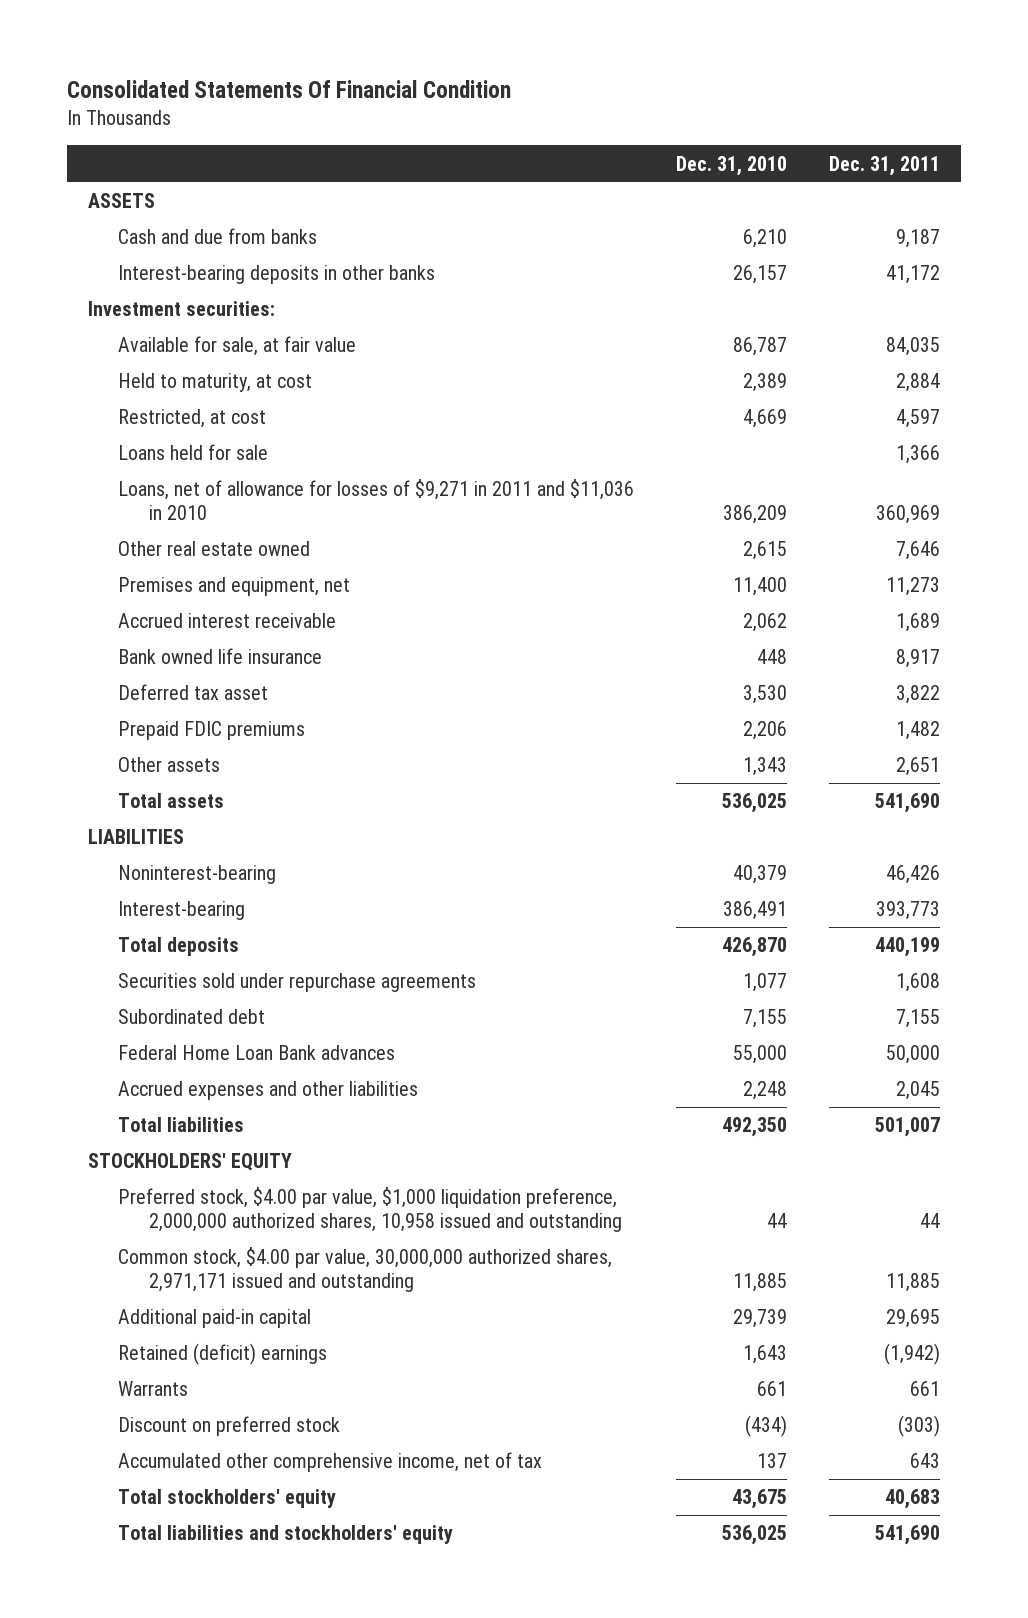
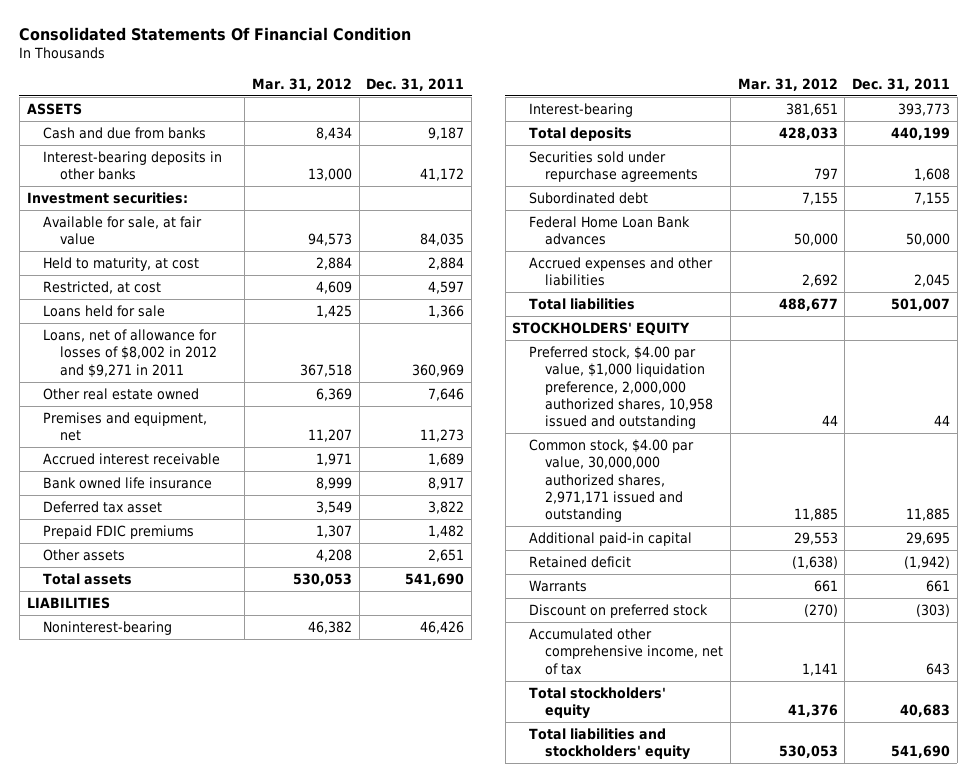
[676,155,788,176] Dec. 31, 2010 -> none
none -> [251,77,352,91] Mar. 31, 2012
[118,479,635,521] Loans, net of allowance for losses of $9,271 in 2011 and $11,036 in 2010 -> [43,328,218,378] Loans, net of allowance for losses of $8,002 in 2012 and $9,271 in 2011
[118,1343,328,1366] Retained (deficit) earnings -> [528,555,631,568] Retained deficit

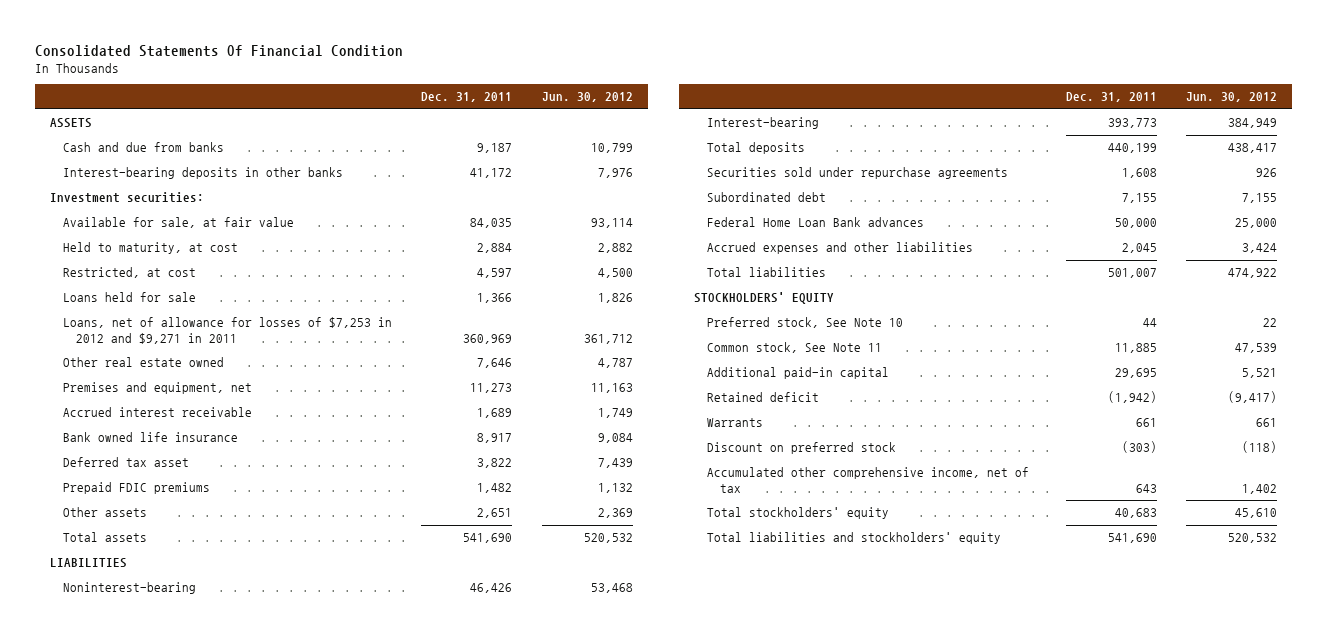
[251,77,352,91] Mar. 31, 2012 -> none
none -> [541,92,633,103] Jun. 30, 2012
[43,328,218,378] Loans, net of allowance for losses of $8,002 in 2012 and $9,271 in 2011 -> [62,317,392,344] Loans, net of allowance for losses of $7,253 in 2012 and $9,271 in 2011
[528,345,714,430] Preferred stock, $4.00 par value, $1,000 liquidation preference, 2,000,000 authorized shares, 10,958 issued and outstanding -> [707,317,904,329] Preferred stock, See Note 10
[528,438,694,523] Common stock, $4.00 par value, 30,000,000 authorized shares, 2,971,171 issued and outstanding -> [707,342,883,354] Common stock, See Note 11

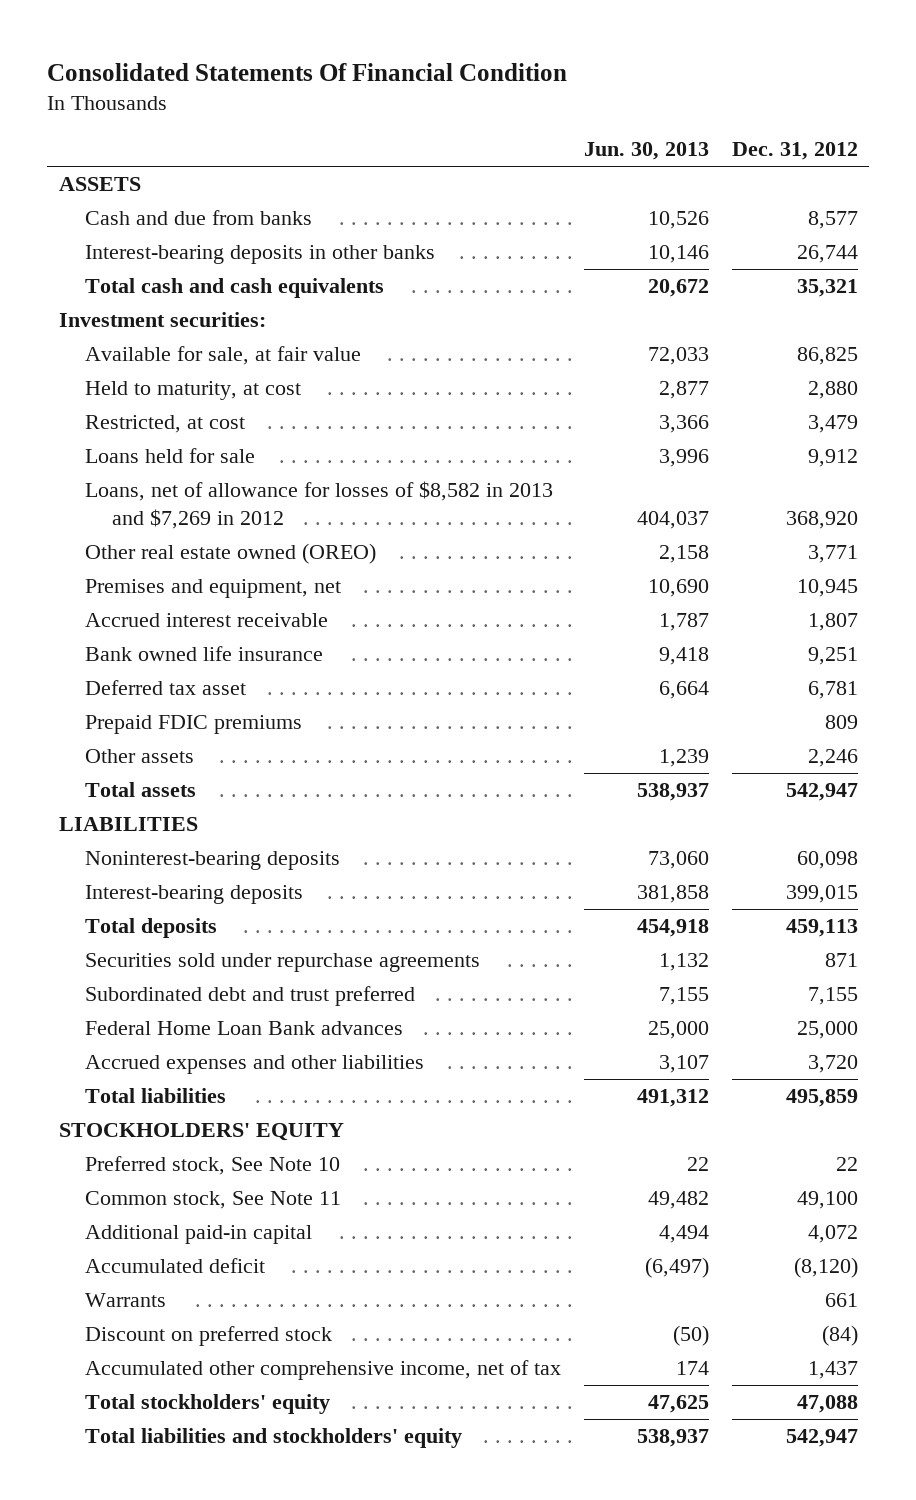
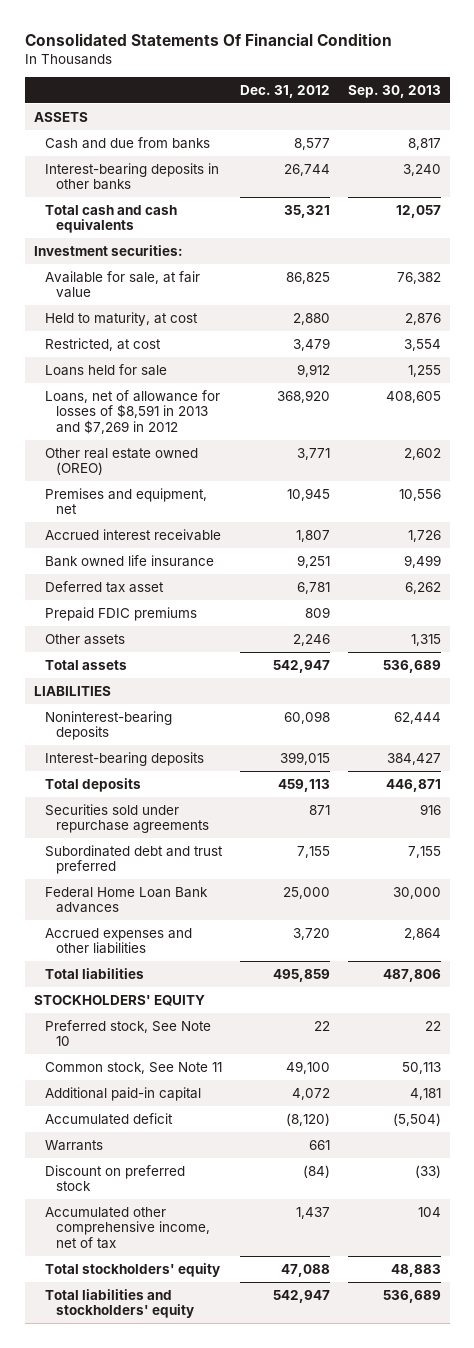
[583,142,709,161] Jun. 30, 2013 -> none
none -> [347,84,441,98] Sep. 30, 2013
[85,481,554,530] Loans, net of allowance for losses of $8,582 in 2013 and $7,269 in 2012 -> [44,389,220,434] Loans, net of allowance for losses of $8,591 in 2013 and $7,269 in 2012

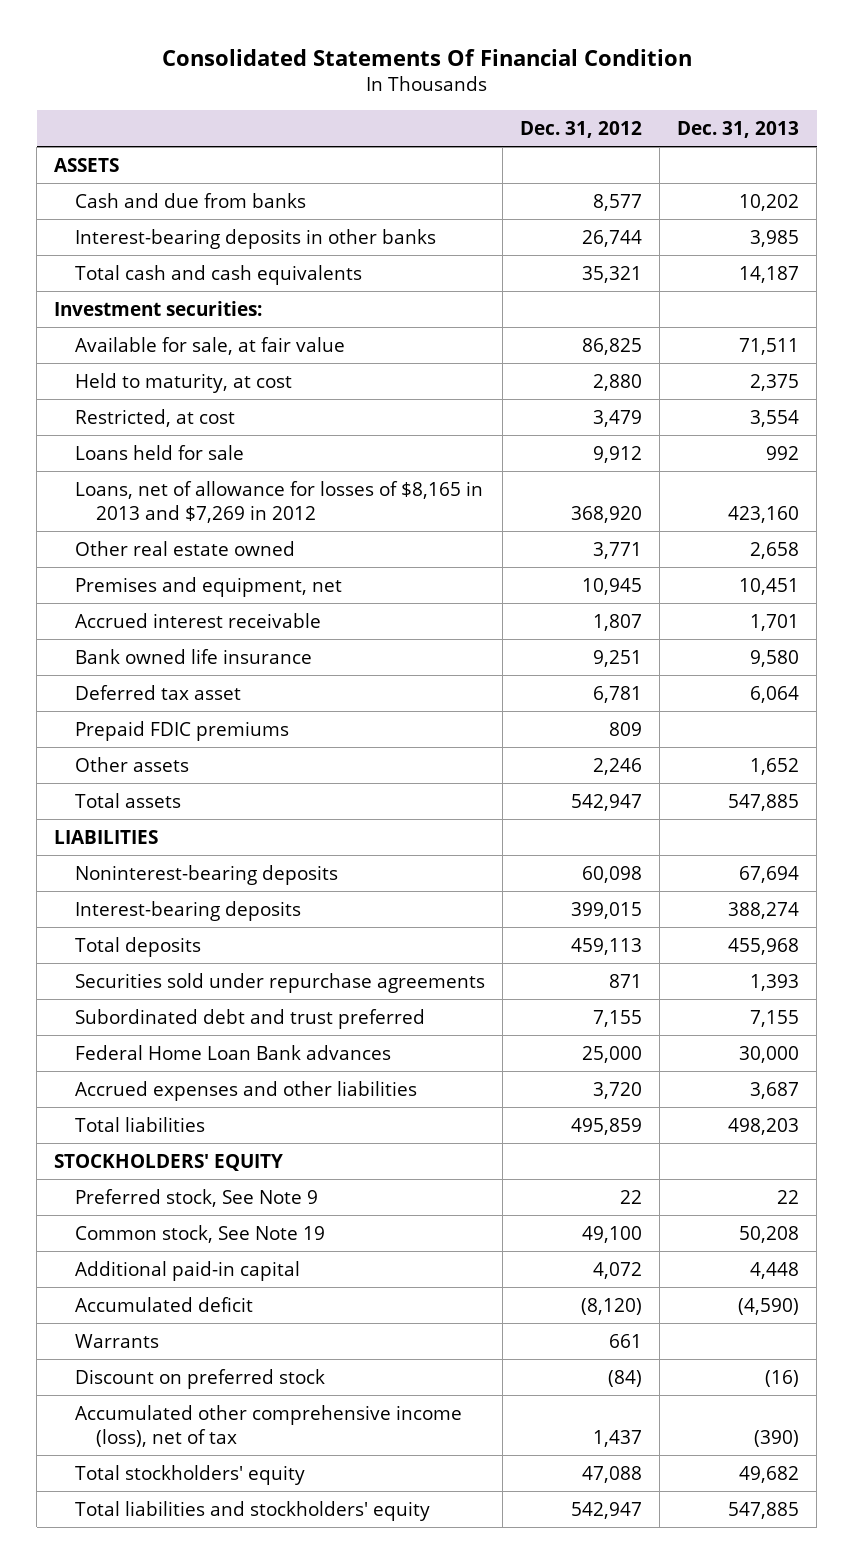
[347,84,441,98] Sep. 30, 2013 -> none
none -> [677,120,800,138] Dec. 31, 2013
[44,389,220,434] Loans, net of allowance for losses of $8,591 in 2013 and $7,269 in 2012 -> [75,480,484,523] Loans, net of allowance for losses of $8,165 in 2013 and $7,269 in 2012
[44,447,198,476] Other real estate owned (OREO) -> [75,540,296,556] Other real estate owned
[44,1019,211,1047] Preferred stock, See Note 10 -> [75,1188,319,1207] Preferred stock, See Note 9
[44,1061,222,1074] Common stock, See Note 11 -> [75,1224,326,1243] Common stock, See Note 19
[44,1206,210,1249] Accumulated other comprehensive income, net of tax -> [75,1404,463,1447] Accumulated other comprehensive income (loss), net of tax

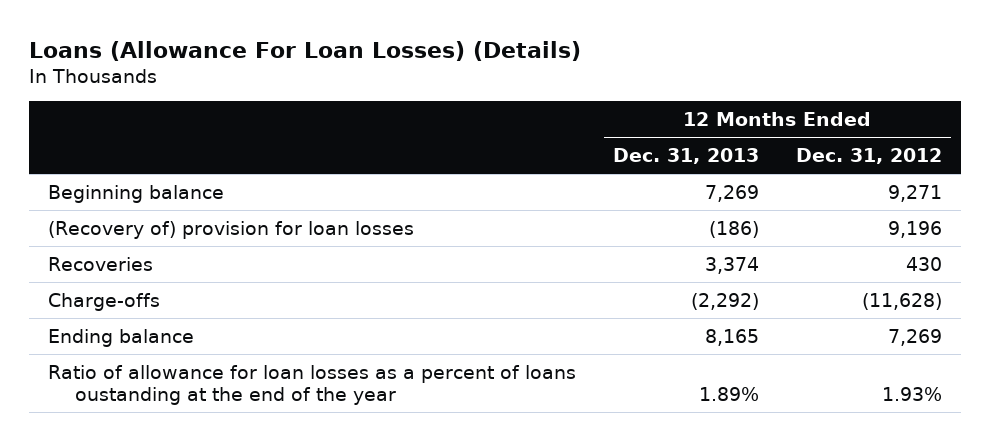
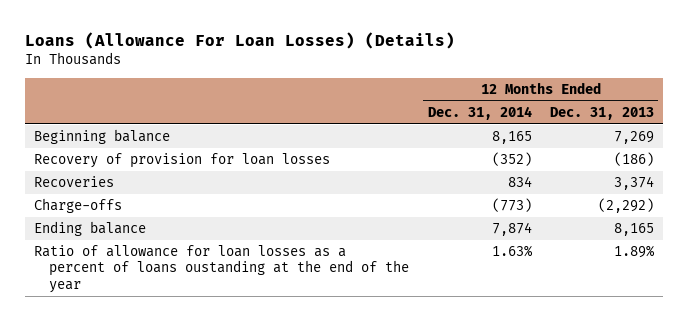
[796,148,943,165] Dec. 31, 2012 -> none
none -> [427,105,532,120] Dec. 31, 2014
[47,220,414,239] (Recovery of) provision for loan losses -> [34,153,331,169] Recovery of provision for loan losses

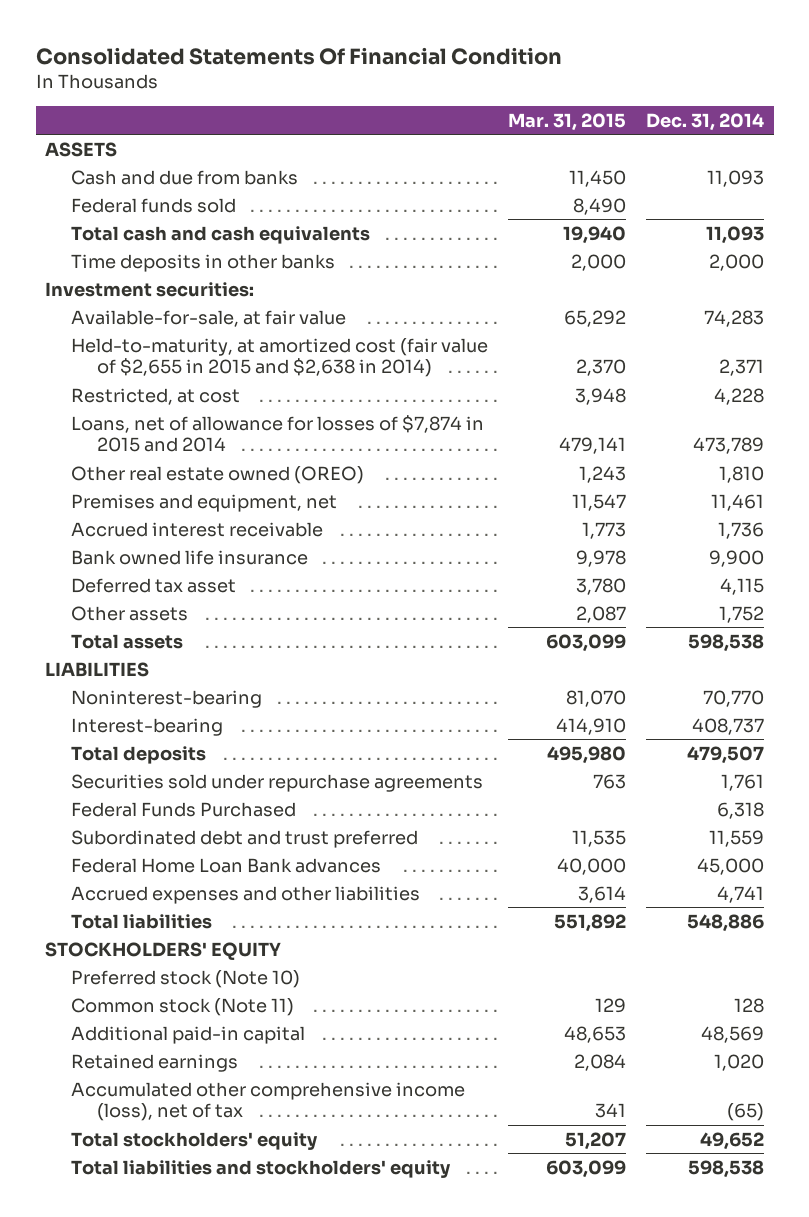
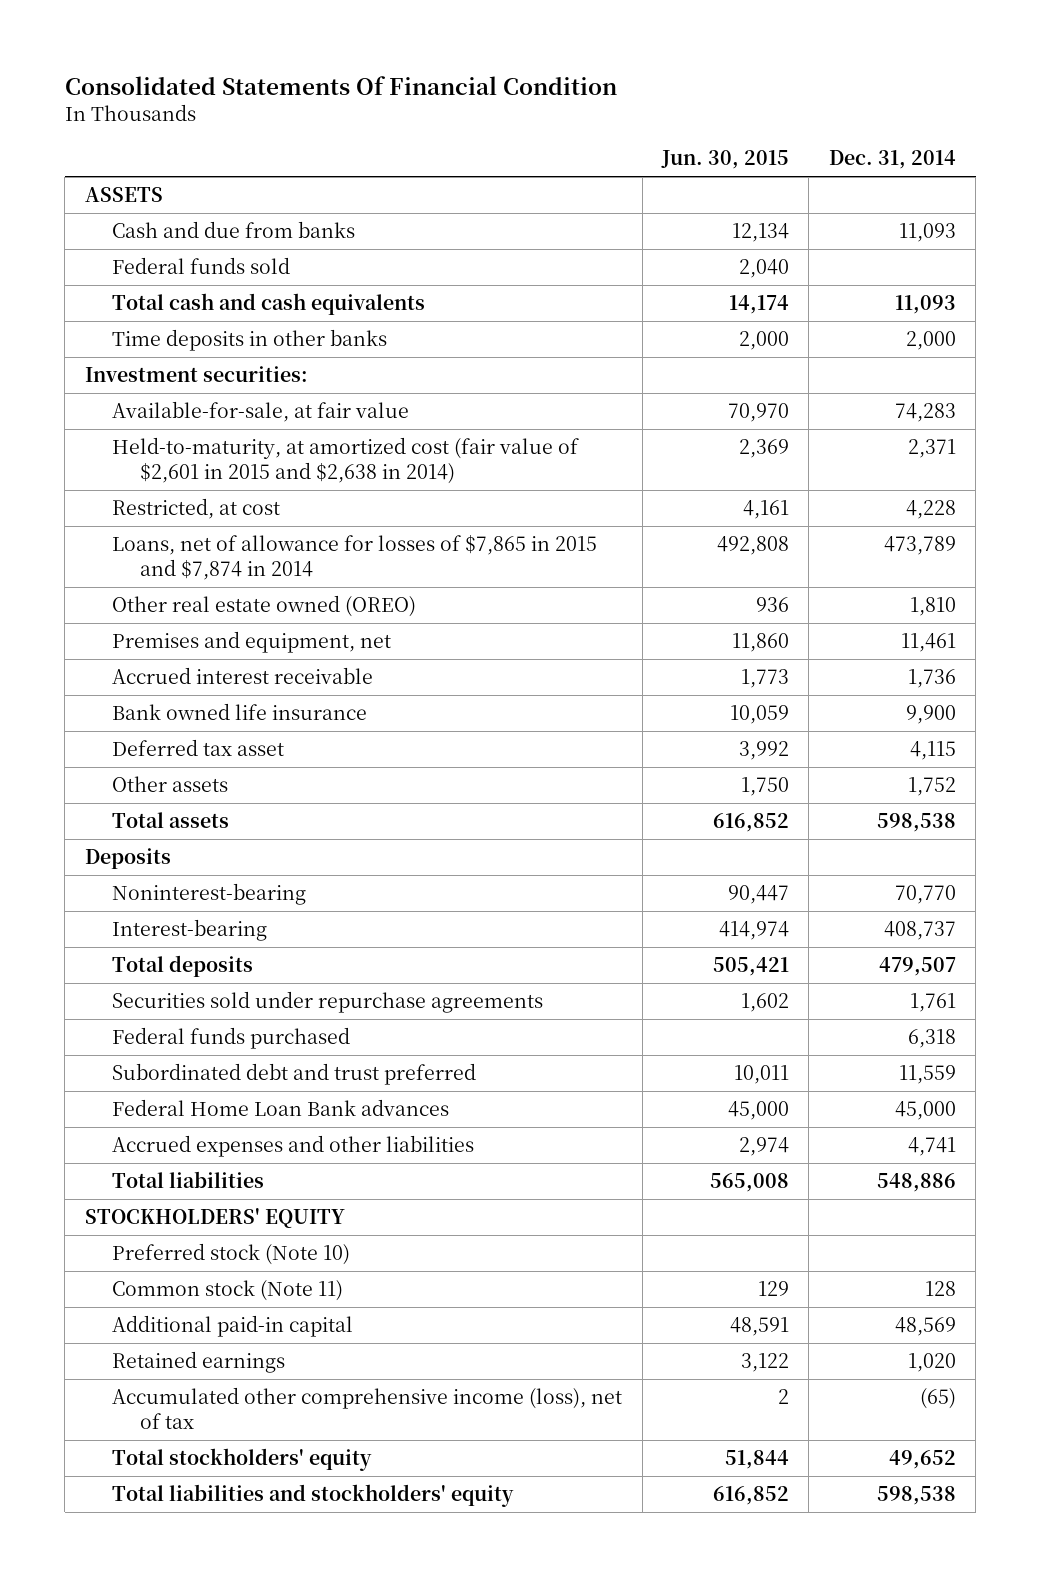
[507,112,626,131] Mar. 31, 2015 -> none
none -> [661,150,790,170] Jun. 30, 2015
[71,337,489,378] Held-to-maturity, at amortized cost (fair value of $2,655 in 2015 and $2,638 in 2014) -> [112,437,580,484] Held-to-maturity, at amortized cost (fair value of $2,601 in 2015 and $2,638 in 2014)
[71,414,485,453] Loans, net of allowance for losses of $7,874 in 2015 and 2014 -> [112,535,598,580] Loans, net of allowance for losses of $7,865 in 2015 and $7,874 in 2014
[45,661,150,677] LIABILITIES -> none
none -> [84,848,171,870] Deposits
[71,801,297,817] Federal Funds Purchased -> [112,1027,351,1050] Federal funds purchased

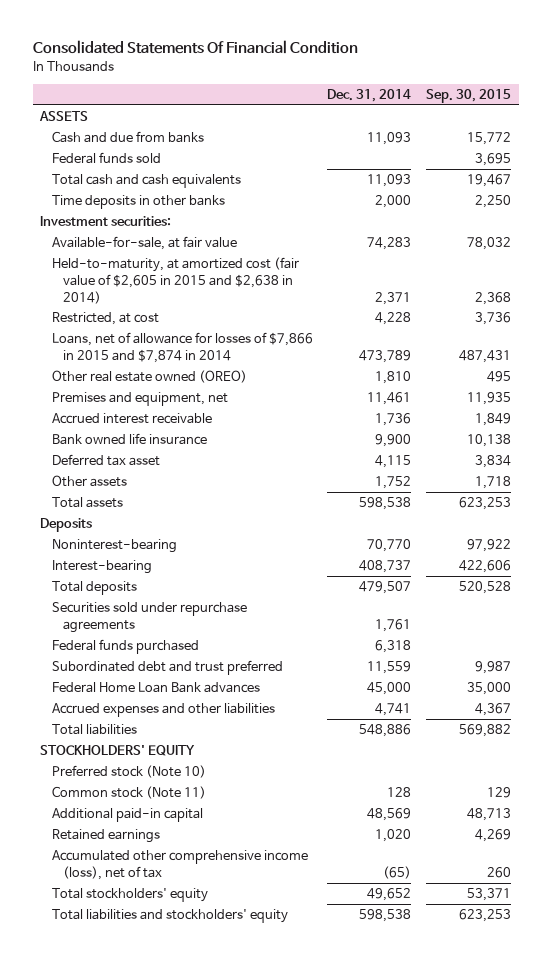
[661,150,790,170] Jun. 30, 2015 -> none
none -> [426,89,512,104] Sep. 30, 2015
[112,437,580,484] Held-to-maturity, at amortized cost (fair value of $2,601 in 2015 and $2,638 in 2014) -> [51,257,299,304] Held-to-maturity, at amortized cost (fair value of $2,605 in 2015 and $2,638 in 2014)
[112,535,598,580] Loans, net of allowance for losses of $7,865 in 2015 and $7,874 in 2014 -> [51,332,313,363] Loans, net of allowance for losses of $7,866 in 2015 and $7,874 in 2014

